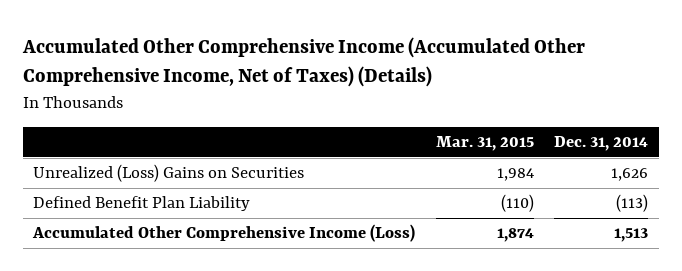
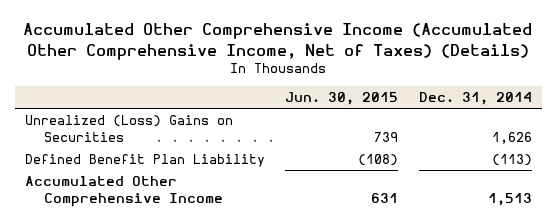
[435,136,534,152] Mar. 31, 2015 -> none
none -> [285,92,399,106] Jun. 30, 2015
[32,224,416,243] Accumulated Other Comprehensive Income (Loss) -> [25,176,224,207] Accumulated Other Comprehensive Income

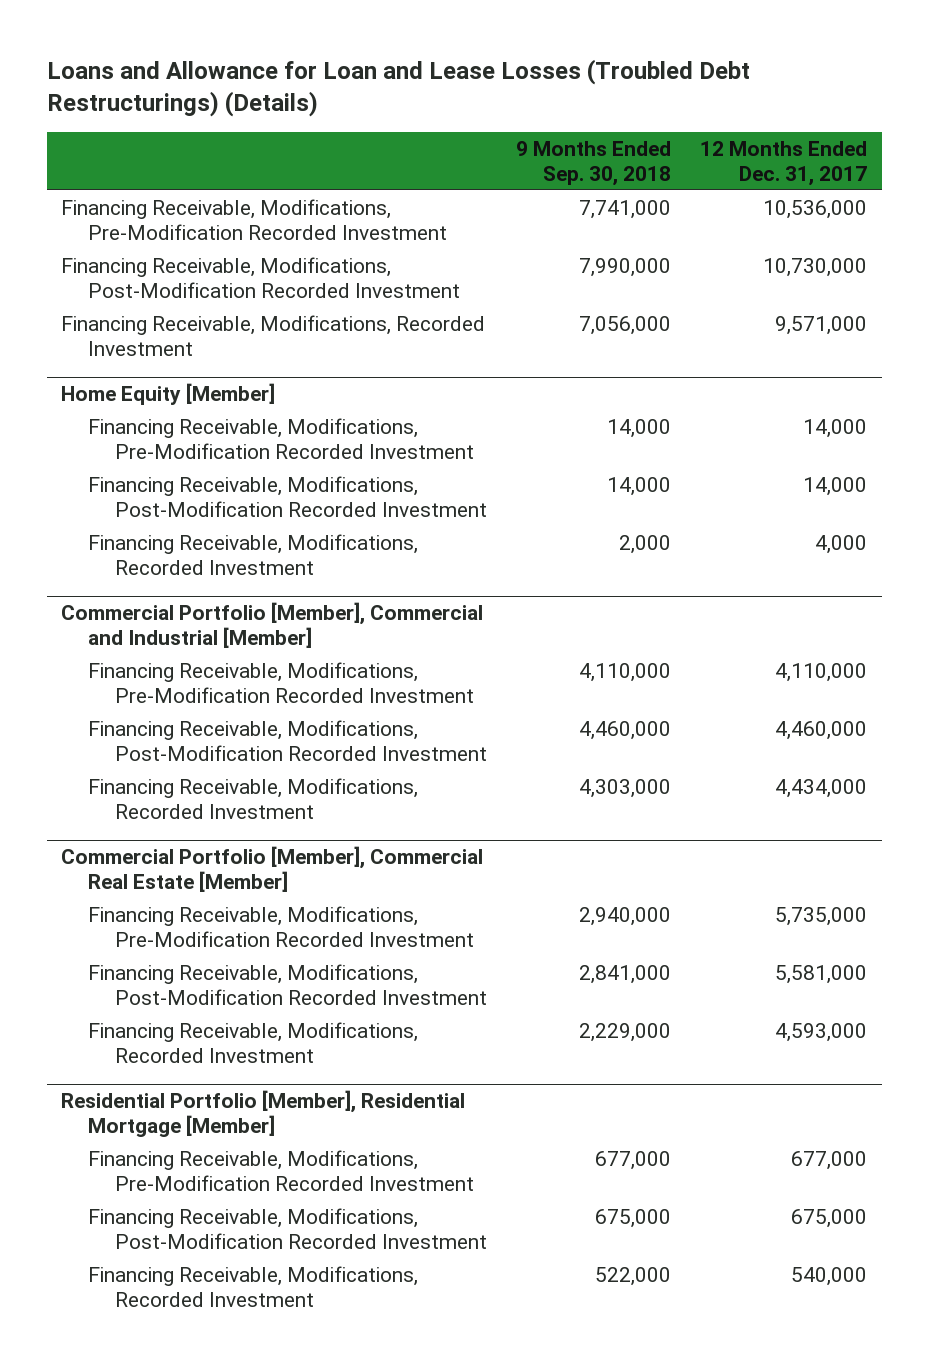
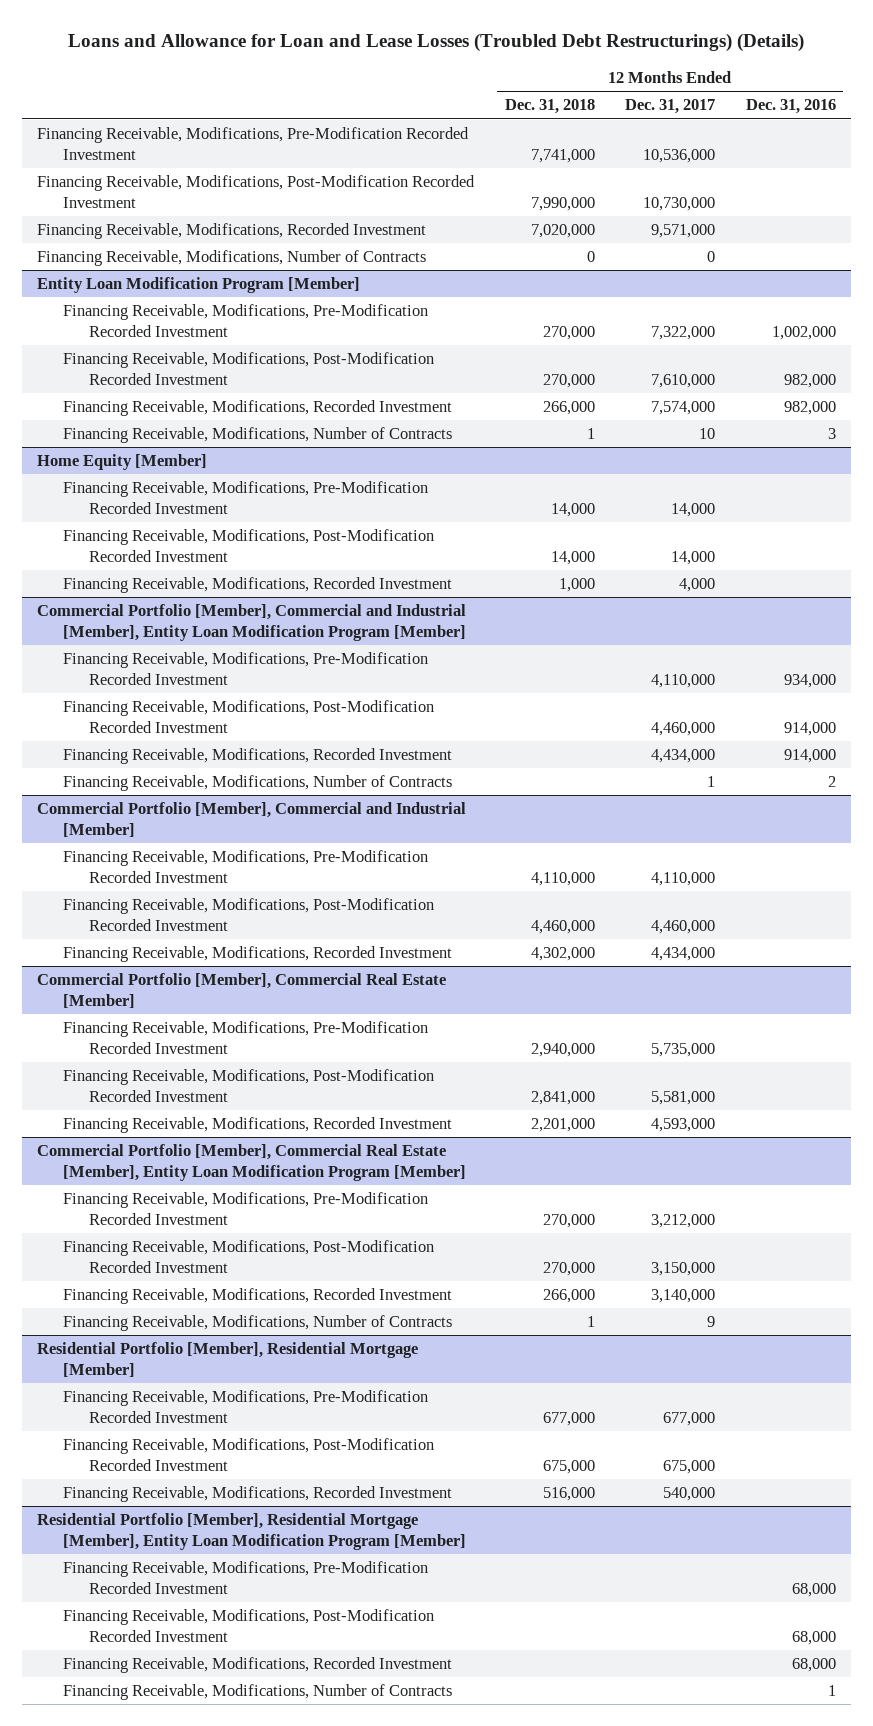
[515,140,671,186] 9 Months Ended Sep. 30, 2018 -> none
none -> [504,99,595,115] Dec. 31, 2018
none -> [745,99,836,115] Dec. 31, 2016
none -> [37,250,427,267] Financing Receivable, Modifications, Number of Contracts
none -> [37,277,361,294] Entity Loan Modification Program [Member]
none -> [63,304,429,337] Financing Receivable, Modifications, Pre-Modification Recorded Investment
none -> [63,352,435,385] Financing Receivable, Modifications, Post-Modification Recorded Investment
none -> [63,400,453,417] Financing Receivable, Modifications, Recorded Investment
none -> [63,427,453,444] Financing Receivable, Modifications, Number of Contracts
none -> [37,604,467,641] Commercial Portfolio [Member], Commercial and Industrial [Member], Entity Loan Modification Program [Member]
none -> [63,652,429,685] Financing Receivable, Modifications, Pre-Modification Recorded Investment
none -> [63,700,435,733] Financing Receivable, Modifications, Post-Modification Recorded Investment
none -> [63,748,453,765] Financing Receivable, Modifications, Recorded Investment
none -> [63,775,453,792] Financing Receivable, Modifications, Number of Contracts
none -> [37,1144,467,1181] Commercial Portfolio [Member], Commercial Real Estate [Member], Entity Loan Modification Program [Member]
none -> [63,1192,429,1225] Financing Receivable, Modifications, Pre-Modification Recorded Investment
none -> [63,1240,435,1273] Financing Receivable, Modifications, Post-Modification Recorded Investment
none -> [63,1288,453,1305] Financing Receivable, Modifications, Recorded Investment
none -> [63,1315,453,1332] Financing Receivable, Modifications, Number of Contracts
none -> [37,1513,467,1550] Residential Portfolio [Member], Residential Mortgage [Member], Entity Loan Modification Program [Member]
none -> [63,1561,429,1594] Financing Receivable, Modifications, Pre-Modification Recorded Investment
none -> [63,1609,435,1642] Financing Receivable, Modifications, Post-Modification Recorded Investment
none -> [63,1657,453,1674] Financing Receivable, Modifications, Recorded Investment
none -> [63,1684,453,1701] Financing Receivable, Modifications, Number of Contracts

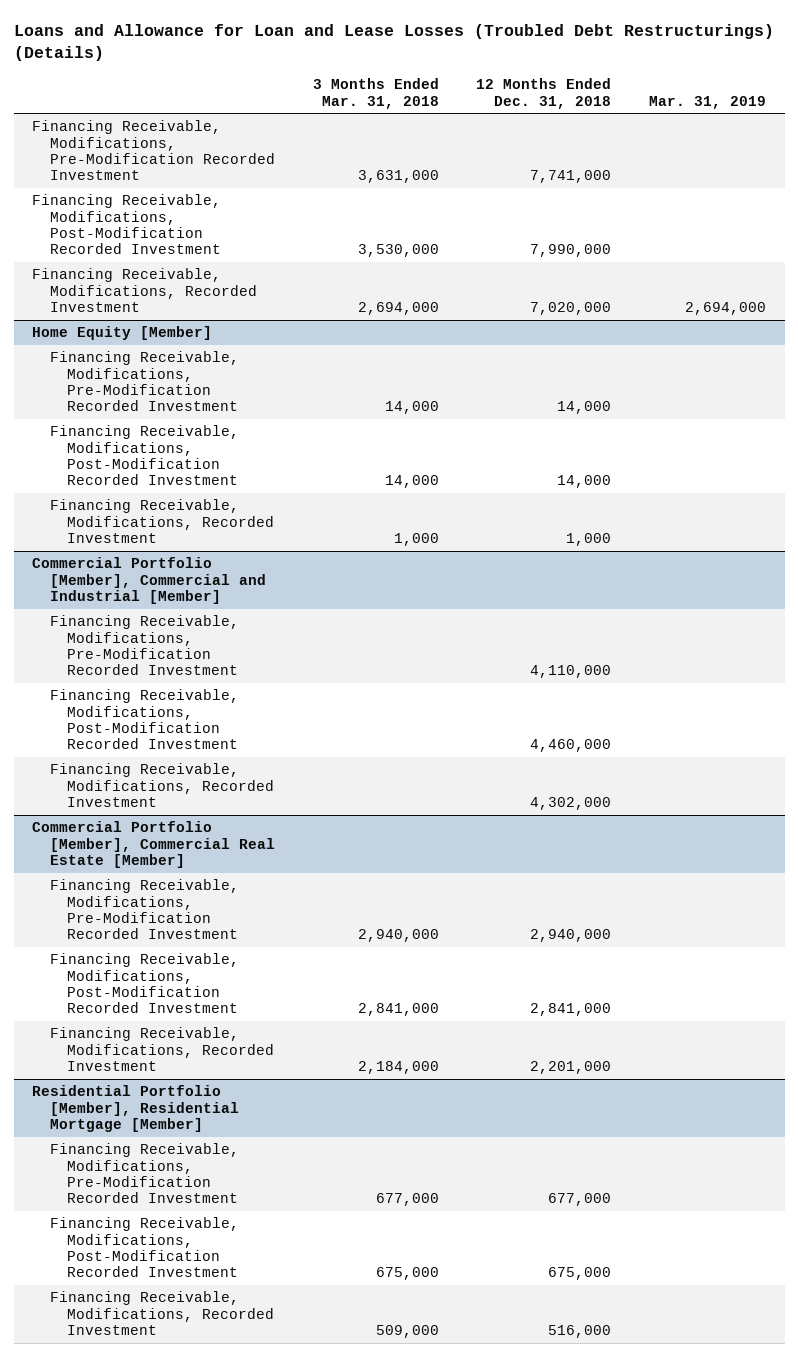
[625,99,716,115] Dec. 31, 2017 -> none
[745,99,836,115] Dec. 31, 2016 -> none
none -> [312,78,439,109] 3 Months Ended Mar. 31, 2018
none -> [648,95,766,109] Mar. 31, 2019
[37,250,427,267] Financing Receivable, Modifications, Number of Contracts -> none
[37,277,361,294] Entity Loan Modification Program [Member] -> none
[63,304,429,337] Financing Receivable, Modifications, Pre-Modification Recorded Investment -> none
[63,352,435,385] Financing Receivable, Modifications, Post-Modification Recorded Investment -> none
[63,400,453,417] Financing Receivable, Modifications, Recorded Investment -> none
[63,427,453,444] Financing Receivable, Modifications, Number of Contracts -> none
[37,604,467,641] Commercial Portfolio [Member], Commercial and Industrial [Member], Entity Loan Modification Program [Member] -> none
[63,652,429,685] Financing Receivable, Modifications, Pre-Modification Recorded Investment -> none
[63,700,435,733] Financing Receivable, Modifications, Post-Modification Recorded Investment -> none
[63,748,453,765] Financing Receivable, Modifications, Recorded Investment -> none
[63,775,453,792] Financing Receivable, Modifications, Number of Contracts -> none
[37,1144,467,1181] Commercial Portfolio [Member], Commercial Real Estate [Member], Entity Loan Modification Program [Member] -> none
[63,1192,429,1225] Financing Receivable, Modifications, Pre-Modification Recorded Investment -> none
[63,1240,435,1273] Financing Receivable, Modifications, Post-Modification Recorded Investment -> none
[63,1288,453,1305] Financing Receivable, Modifications, Recorded Investment -> none
[63,1315,453,1332] Financing Receivable, Modifications, Number of Contracts -> none
[37,1513,467,1550] Residential Portfolio [Member], Residential Mortgage [Member], Entity Loan Modification Program [Member] -> none
[63,1561,429,1594] Financing Receivable, Modifications, Pre-Modification Recorded Investment -> none
[63,1609,435,1642] Financing Receivable, Modifications, Post-Modification Recorded Investment -> none
[63,1657,453,1674] Financing Receivable, Modifications, Recorded Investment -> none
[63,1684,453,1701] Financing Receivable, Modifications, Number of Contracts -> none

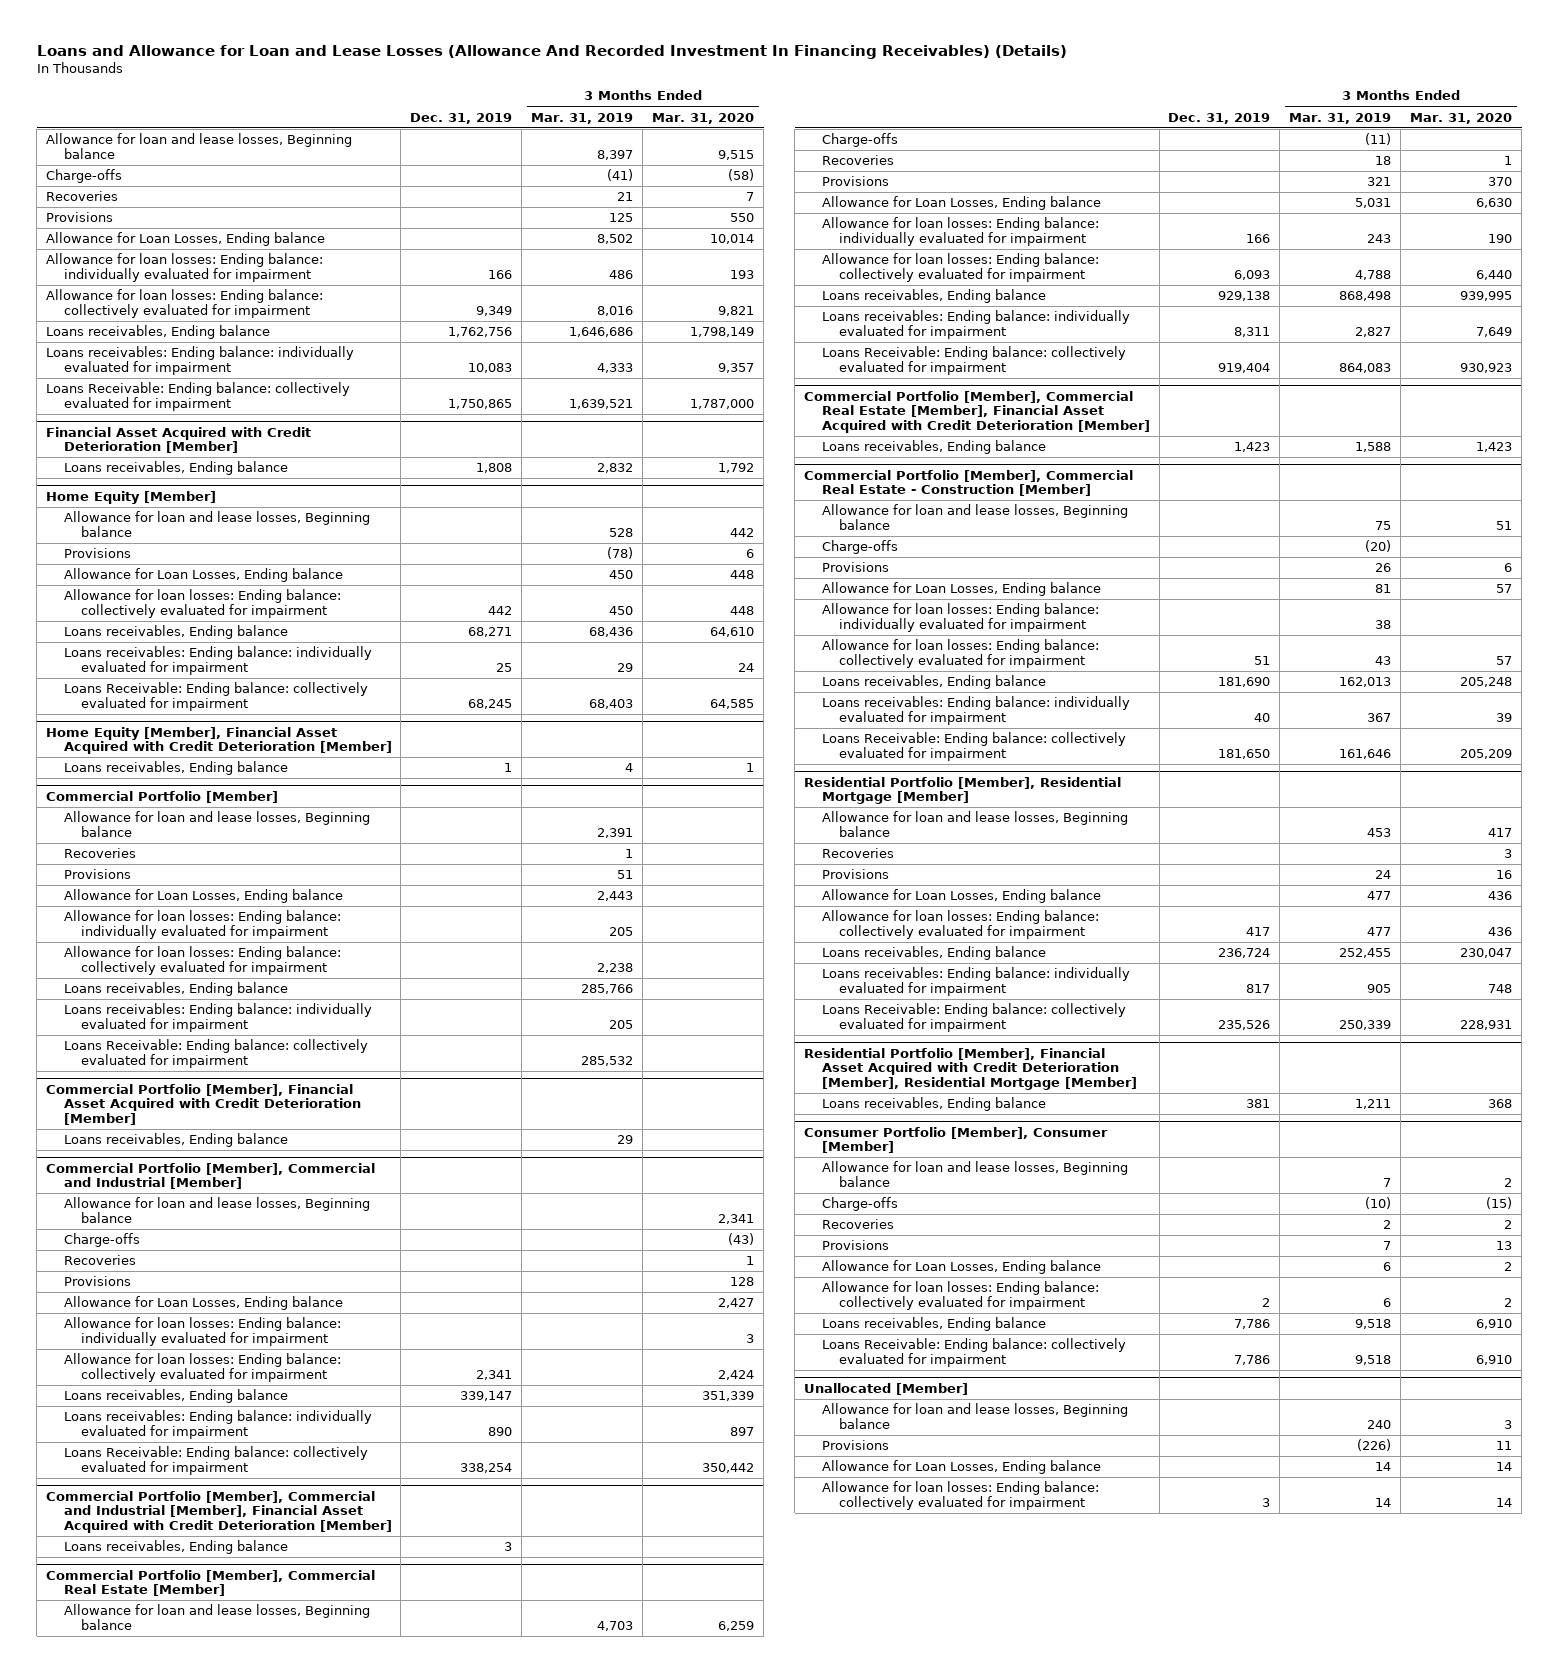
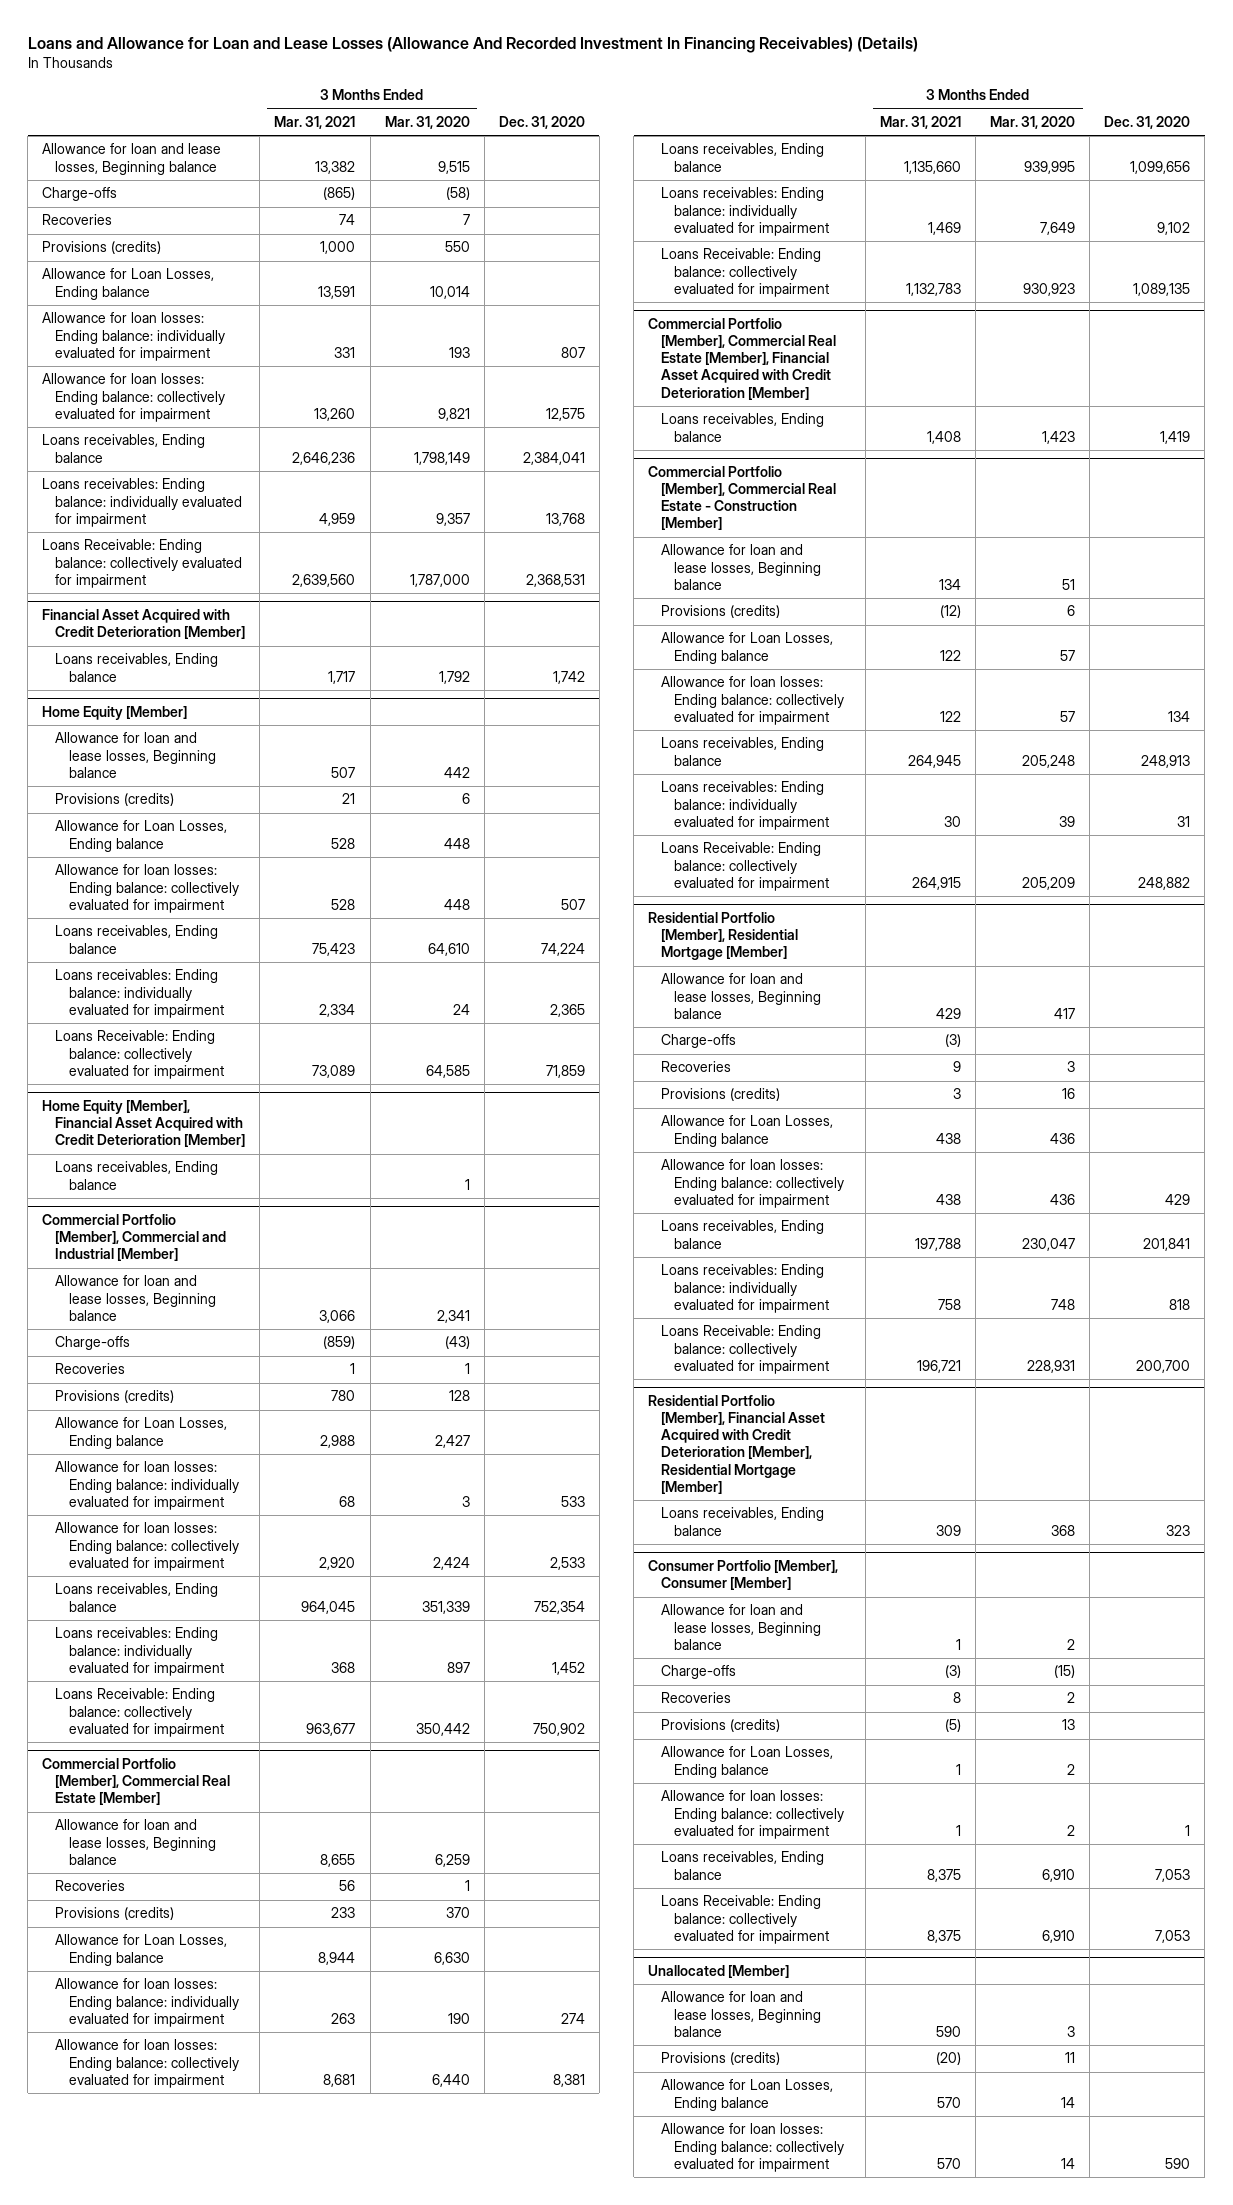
[410,112,513,124] Dec. 31, 2019 -> none
[531,112,634,124] Mar. 31, 2019 -> none
none -> [274,115,356,129] Mar. 31, 2021
none -> [498,115,585,129] Dec. 31, 2020
[46,212,114,223] Provisions -> [42,241,162,255] Provisions (credits)
[63,548,131,559] Provisions -> [55,793,175,807] Provisions (credits)
[46,790,279,803] Commercial Portfolio [Member] -> none
[63,811,370,837] Allowance for loan and lease losses, Beginning balance -> none
[63,848,136,859] Recoveries -> none
[63,869,131,880] Provisions -> none
[63,889,343,904] Allowance for Loan Losses, Ending balance -> none
[63,910,341,939] Allowance for loan losses: Ending balance: individually evaluated for impairment -> none
[63,946,341,975] Allowance for loan losses: Ending balance: collectively evaluated for impairment -> none
[63,982,288,997] Loans receivables, Ending balance -> none
[63,1003,372,1032] Loans receivables: Ending balance: individually evaluated for impairment -> none
[63,1039,368,1068] Loans Receivable: Ending balance: collectively evaluated for impairment -> none
[46,1083,361,1126] Commercial Portfolio [Member], Financial Asset Acquired with Credit Deterioration [Member] -> none
[63,1133,288,1148] Loans receivables, Ending balance -> none
[63,1276,131,1287] Provisions -> [55,1390,175,1404] Provisions (credits)
[46,1490,392,1534] Commercial Portfolio [Member], Commercial and Industrial [Member], Financial Asset Acquired with Credit Deterioration [Member] -> none
[63,1540,288,1555] Loans receivables, Ending balance -> none
[821,133,898,148] Charge-offs -> none
[821,176,889,187] Provisions -> [55,1907,175,1921] Provisions (credits)
[821,540,898,555] Charge-offs -> none
[821,562,889,573] Provisions -> [661,605,781,619] Provisions (credits)
[821,603,1099,632] Allowance for loan losses: Ending balance: individually evaluated for impairment -> none
none -> [661,1034,737,1049] Charge-offs
[821,869,889,880] Provisions -> [661,1088,781,1102] Provisions (credits)
[821,1240,889,1251] Provisions -> [661,1719,781,1733] Provisions (credits)
[821,1440,889,1451] Provisions -> [661,2052,781,2066] Provisions (credits)

